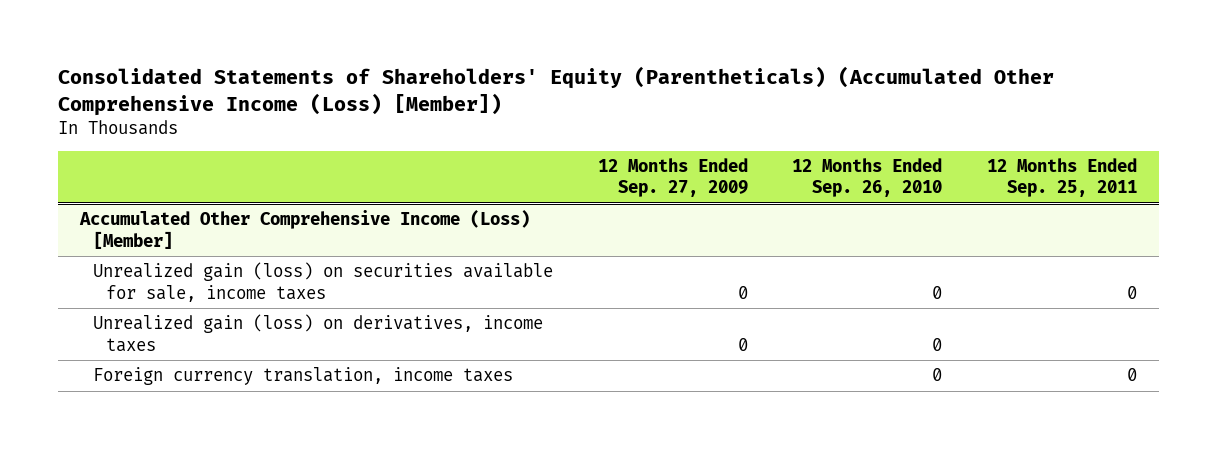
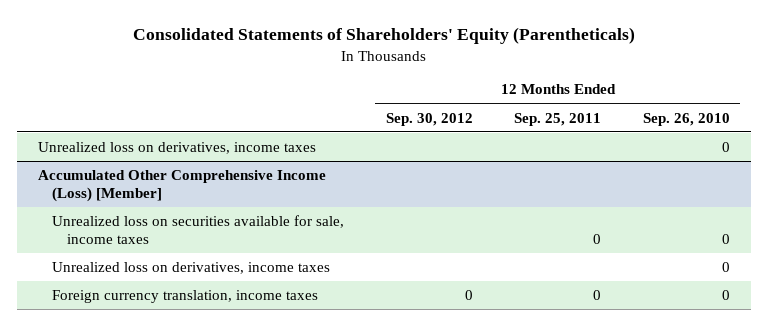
[57,66,1054,116] Consolidated Statements of Shareholders' Equity (Parentheticals) (Accumulated Other Comprehensive Income (Loss) [Member]) -> [132,27,635,45] Consolidated Statements of Shareholders' Equity (Parentheticals)
[597,157,748,198] 12 Months Ended Sep. 27, 2009 -> none
none -> [385,112,473,126] Sep. 30, 2012
none -> [37,141,316,154] Unrealized loss on derivatives, income taxes
[93,262,554,302] Unrealized gain (loss) on securities available for sale, income taxes -> [52,214,345,245] Unrealized loss on securities available for sale, income taxes
[93,314,544,352] Unrealized gain (loss) on derivatives, income taxes -> [52,261,331,274] Unrealized loss on derivatives, income taxes

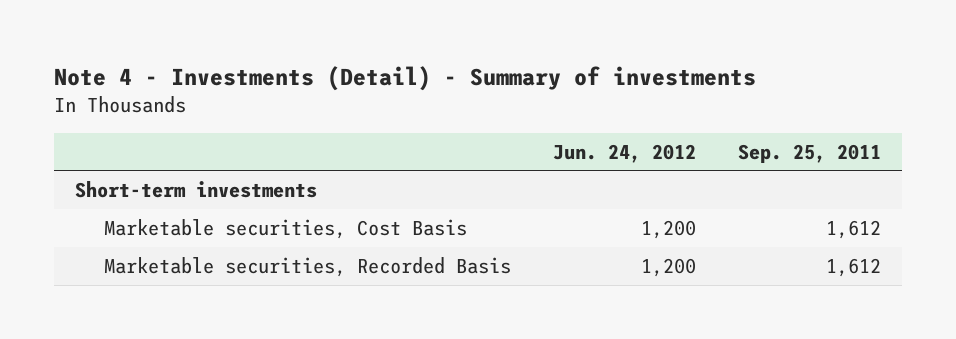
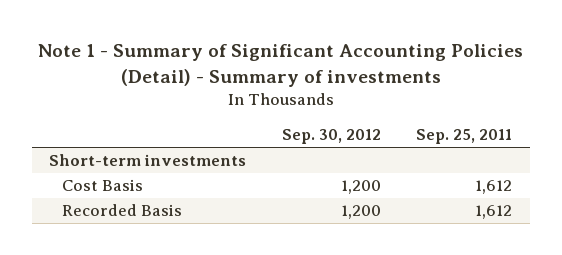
[54,66,757,92] Note 4 - Investments (Detail) - Summary of investments -> [37,44,523,88] Note 1 - Summary of Significant Accounting Policies (Detail) - Summary of investments
[553,143,697,163] Jun. 24, 2012 -> none
none -> [281,129,381,145] Sep. 30, 2012
[104,218,468,239] Marketable securities, Cost Basis -> [62,179,144,192] Cost Basis
[104,256,512,277] Marketable securities, Recorded Basis -> [62,204,183,217] Recorded Basis

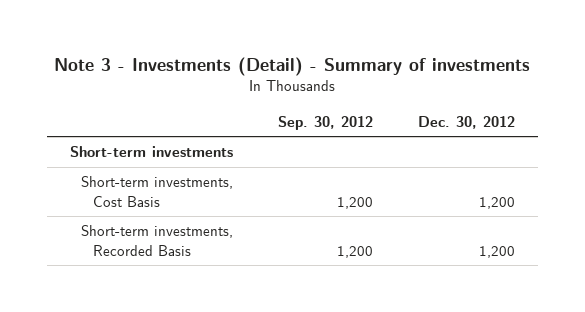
[37,44,523,88] Note 1 - Summary of Significant Accounting Policies (Detail) - Summary of investments -> [54,56,531,76] Note 3 - Investments (Detail) - Summary of investments
[416,129,513,145] Sep. 25, 2011 -> none
none -> [418,115,516,129] Dec. 30, 2012
[62,179,144,192] Cost Basis -> [81,176,234,207] Short-term investments, Cost Basis
[62,204,183,217] Recorded Basis -> [81,225,234,256] Short-term investments, Recorded Basis

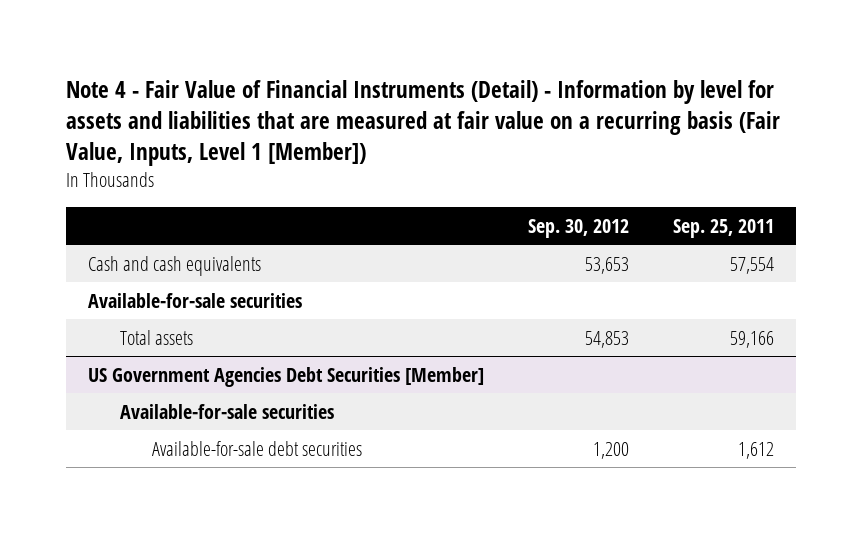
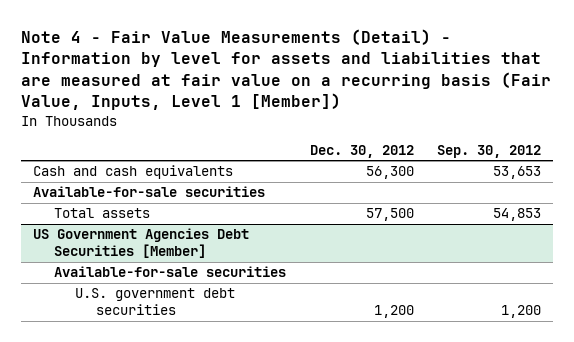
[66,79,781,167] Note 4 - Fair Value of Financial Instruments (Detail) - Information by level for assets and liabilities that are measured at fair value on a recurring basis (Fair Value, Inputs, Level 1 [Member]) -> [21,28,552,111] Note 4 - Fair Value Measurements (Detail) - Information by level for assets and liabilities that are measured at fair value on a recurring basis (Fair Value, Inputs, Level 1 [Member])
[673,219,775,239] Sep. 25, 2011 -> none
none -> [309,145,414,159] Dec. 30, 2012
[152,440,363,456] Available-for-sale debt securities -> [74,288,235,316] U.S. government debt securities

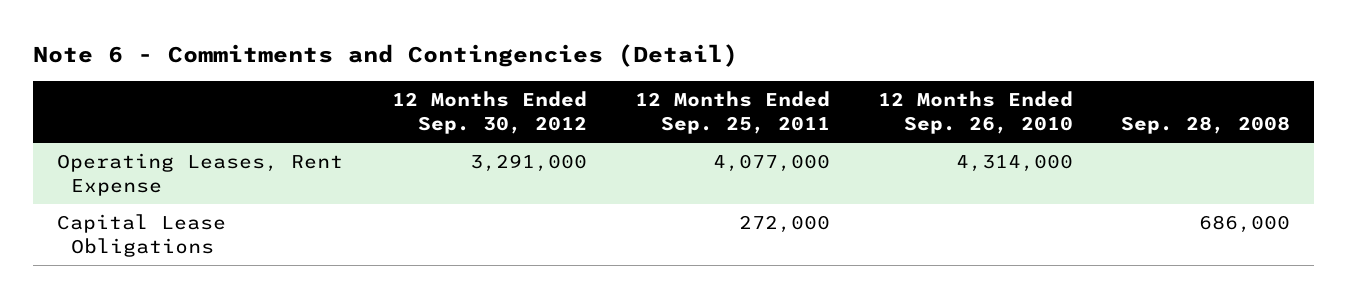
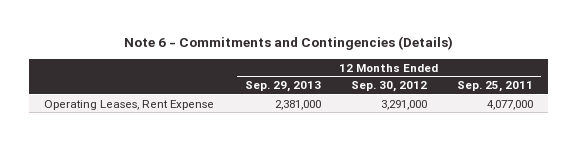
[33,44,739,68] Note 6 - Commitments and Contingencies (Detail) -> [123,36,453,51] Note 6 - Commitments and Contingencies (Details)
[877,91,1073,135] 12 Months Ended Sep. 26, 2010 -> none
[1120,116,1290,135] Sep. 28, 2008 -> none
none -> [244,81,321,93] Sep. 29, 2013
[57,214,227,258] Capital Lease Obligations -> none

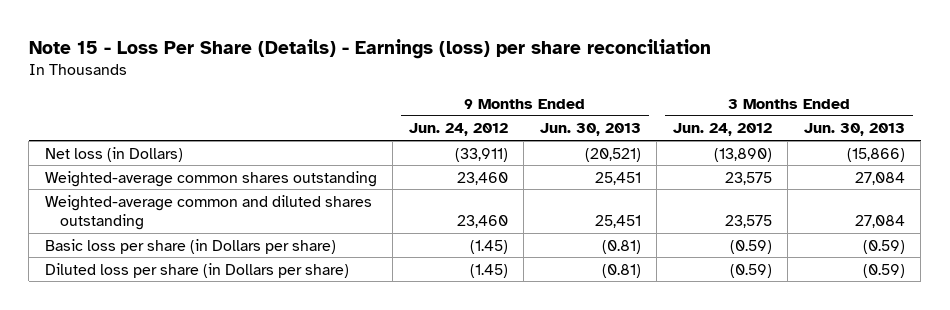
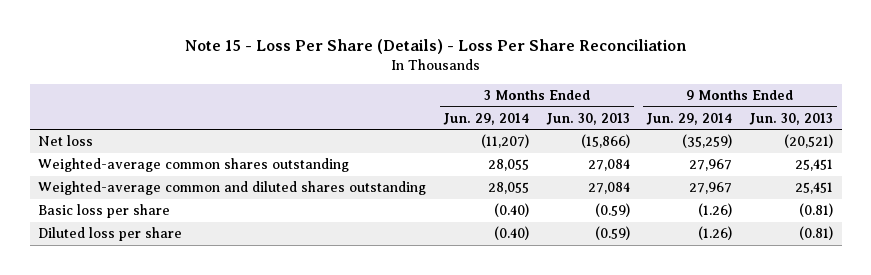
[28,38,711,59] Note 15 - Loss Per Share (Details) - Earnings (loss) per share reconciliation -> [184,39,687,55] Note 15 - Loss Per Share (Details) - Loss Per Share Reconciliation
[408,123,508,137] Jun. 24, 2012 -> none
[672,123,772,137] Jun. 24, 2012 -> none
none -> [443,112,530,125] Jun. 29, 2014
none -> [646,112,733,125] Jun. 29, 2014
[44,146,183,162] Net loss (in Dollars) -> [38,135,94,147] Net loss
[44,238,336,254] Basic loss per share (in Dollars per share) -> [38,204,171,219] Basic loss per share
[44,262,349,278] Diluted loss per share (in Dollars per share) -> [38,227,183,242] Diluted loss per share

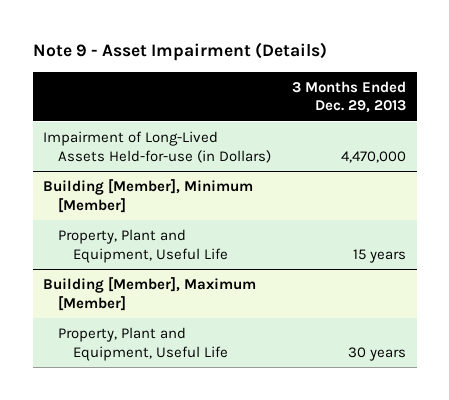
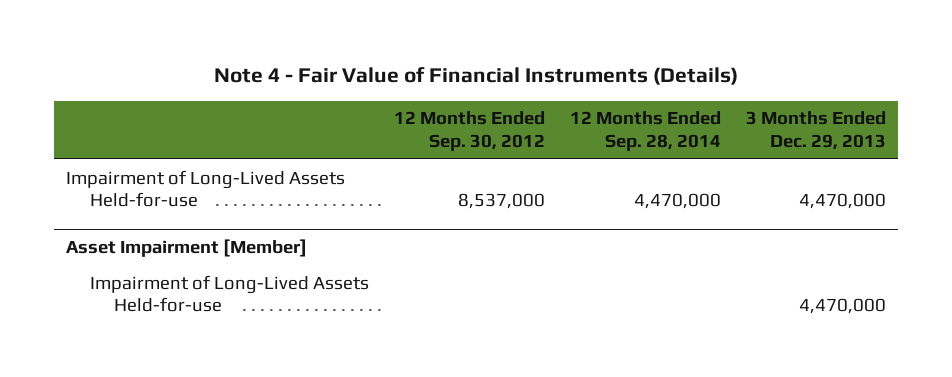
[32,42,327,62] Note 9 - Asset Impairment (Details) -> [214,67,739,86] Note 4 - Fair Value of Financial Instruments (Details)
none -> [394,111,546,152] 12 Months Ended Sep. 30, 2012
none -> [569,111,721,152] 12 Months Ended Sep. 28, 2014
[43,178,254,213] Building [Member], Minimum [Member] -> none
[58,228,229,263] Property, Plant and Equipment, Useful Life -> none
[43,276,257,311] Building [Member], Maximum [Member] -> none
[58,326,229,361] Property, Plant and Equipment, Useful Life -> none
[43,130,272,163] Impairment of Long-Lived Assets Held-for-use (in Dollars) -> [66,169,346,208] Impairment of Long-Lived Assets Held-for-use
none -> [66,238,308,257] Asset Impairment [Member]
none -> [90,274,370,313] Impairment of Long-Lived Assets Held-for-use

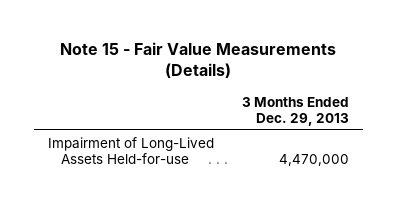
[214,67,739,86] Note 4 - Fair Value of Financial Instruments (Details) -> [60,42,337,79] Note 15 - Fair Value Measurements (Details)
[394,111,546,152] 12 Months Ended Sep. 30, 2012 -> none
[569,111,721,152] 12 Months Ended Sep. 28, 2014 -> none
[66,238,308,257] Asset Impairment [Member] -> none
[90,274,370,313] Impairment of Long-Lived Assets Held-for-use -> none

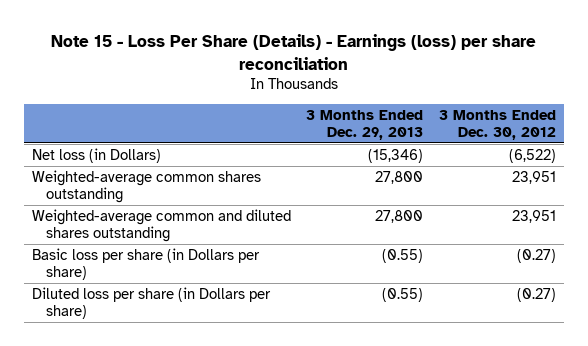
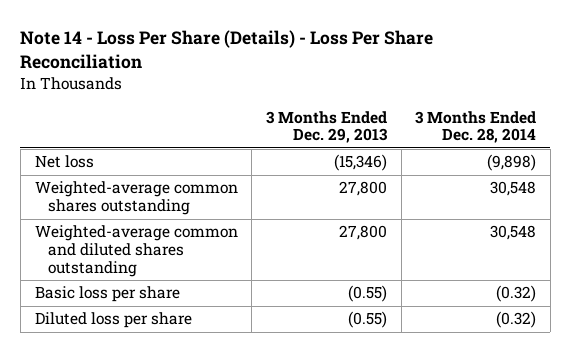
[50,33,536,70] Note 15 - Loss Per Share (Details) - Earnings (loss) per share reconciliation -> [20,30,434,70] Note 14 - Loss Per Share (Details) - Loss Per Share Reconciliation
[438,109,556,141] 3 Months Ended Dec. 30, 2012 -> none
none -> [415,110,537,144] 3 Months Ended Dec. 28, 2014
[31,147,161,163] Net loss (in Dollars) -> [34,155,94,169] Net loss
[31,247,260,281] Basic loss per share (in Dollars per share) -> [34,286,180,303] Basic loss per share
[31,286,271,320] Diluted loss per share (in Dollars per share) -> [34,312,192,329] Diluted loss per share

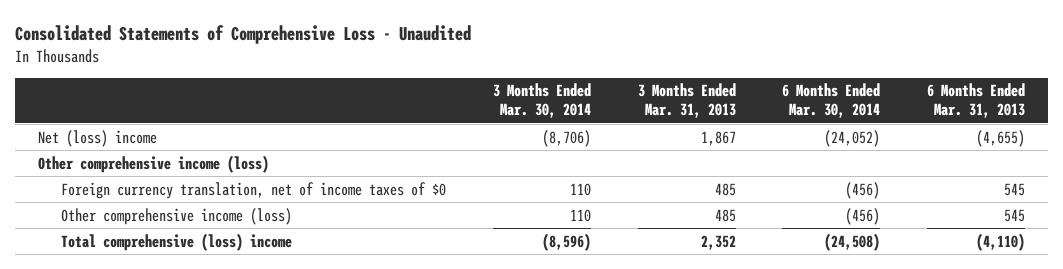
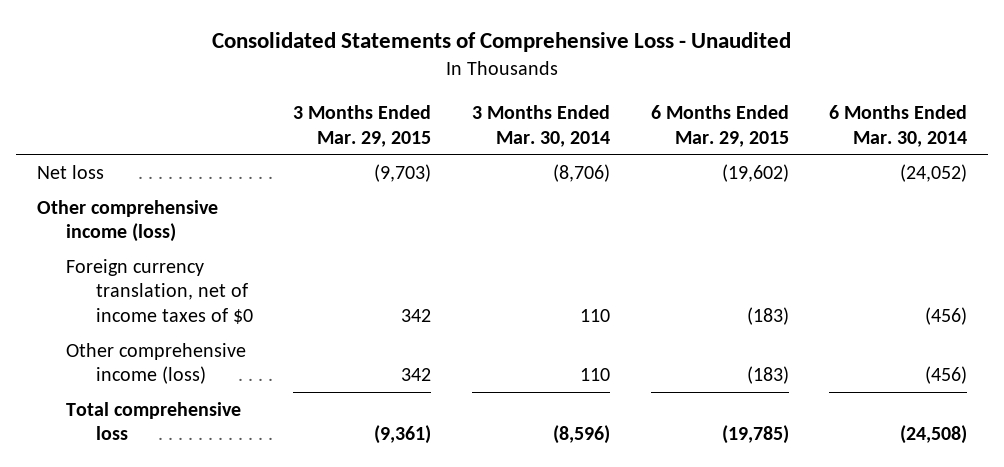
[637,83,736,119] 3 Months Ended Mar. 31, 2013 -> none
[926,83,1025,119] 6 Months Ended Mar. 31, 2013 -> none
none -> [293,105,432,147] 3 Months Ended Mar. 29, 2015
none -> [650,105,789,147] 6 Months Ended Mar. 29, 2015
[38,129,158,147] Net (loss) income -> [36,164,104,179] Net loss
[61,232,293,251] Total comprehensive (loss) income -> [66,401,242,441] Total comprehensive loss

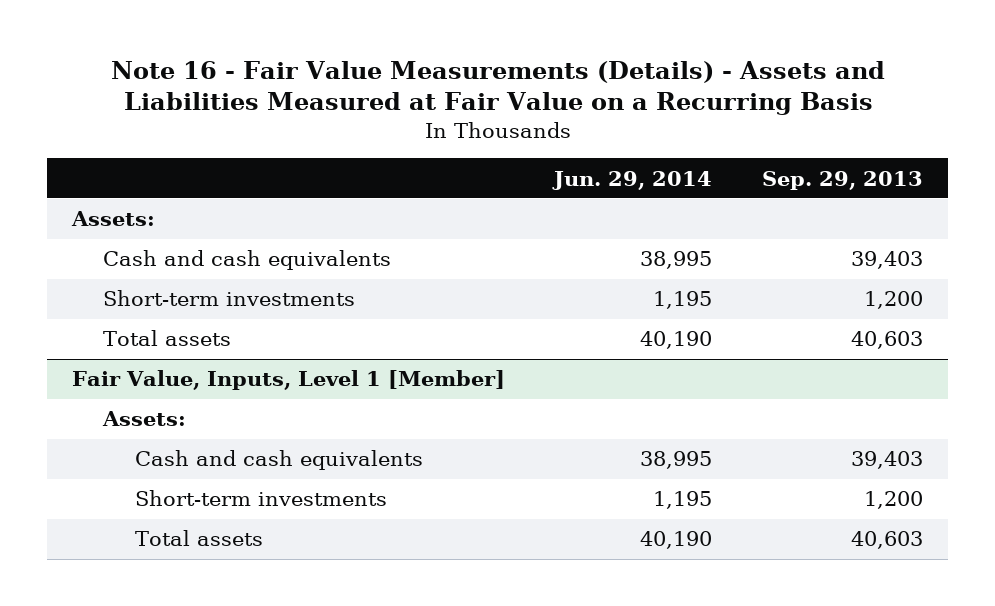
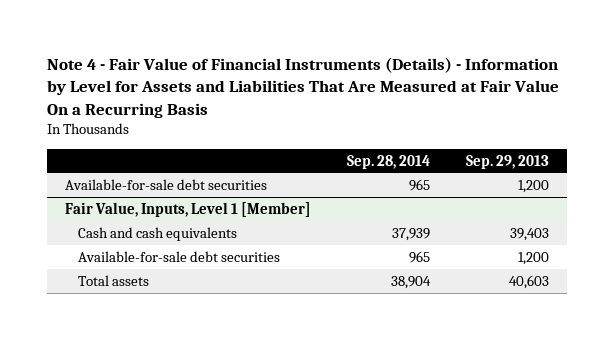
[110,60,885,116] Note 16 - Fair Value Measurements (Details) - Assets and Liabilities Measured at Fair Value on a Recurring Basis -> [47,56,560,118] Note 4 - Fair Value of Financial Instruments (Details) - Information by Level for Assets and Liabilities That Are Measured at Fair Value On a Recurring Basis
[552,170,713,190] Jun. 29, 2014 -> none
none -> [347,154,431,169] Sep. 28, 2014
[71,211,156,227] Assets: -> none
[103,250,392,271] Cash and cash equivalents -> none
[103,290,356,307] Short-term investments -> none
[103,330,232,347] Total assets -> none
none -> [65,178,268,190] Available-for-sale debt securities
[102,411,187,427] Assets: -> none
[134,490,387,507] Short-term investments -> none
none -> [77,250,280,262] Available-for-sale debt securities

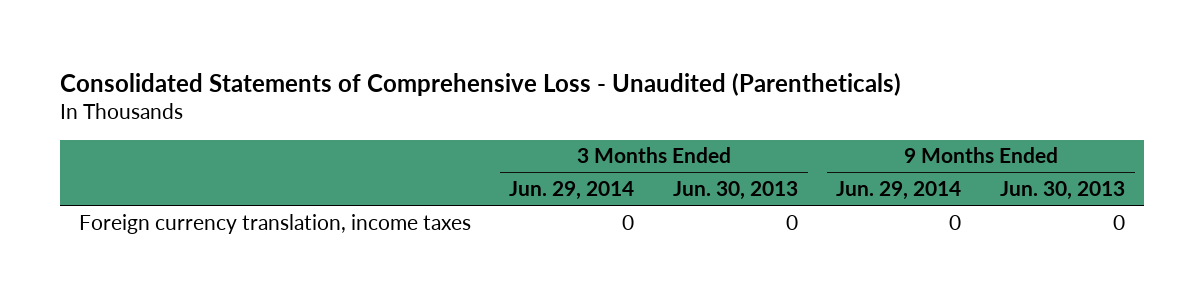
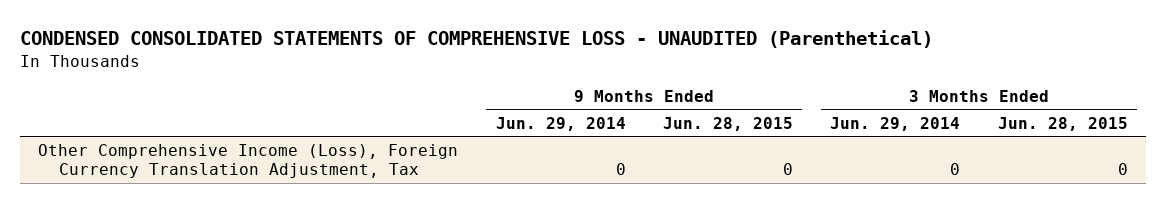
[59,72,901,96] Consolidated Statements of Comprehensive Loss - Unaudited (Parentheticals) -> [19,29,933,48] CONDENSED CONSOLIDATED STATEMENTS OF COMPREHENSIVE LOSS - UNAUDITED (Parenthetical)
[672,181,798,201] Jun. 30, 2013 -> none
[999,181,1125,201] Jun. 30, 2013 -> none
none -> [663,116,794,131] Jun. 28, 2015
none -> [997,116,1128,131] Jun. 28, 2015
[78,213,471,234] Foreign currency translation, income taxes -> [38,144,459,179] Other Comprehensive Income (Loss), Foreign Currency Translation Adjustment, Tax

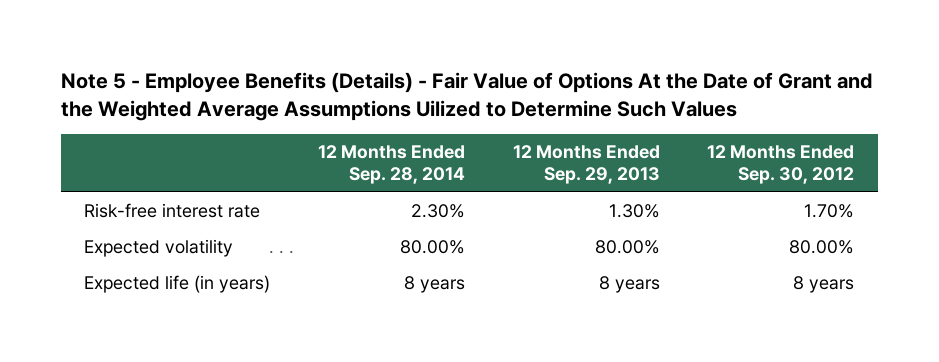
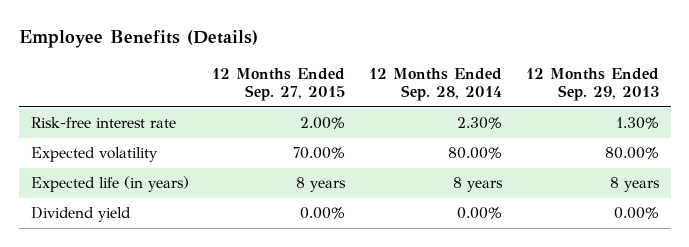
[60,72,873,121] Note 5 - Employee Benefits (Details) - Fair Value of Options At the Date of Grant and the Weighted Average Assumptions Uilized to Determine Such Values -> [18,29,258,48] Employee Benefits (Details)
[707,145,855,185] 12 Months Ended Sep. 30, 2012 -> none
none -> [212,67,346,102] 12 Months Ended Sep. 27, 2015
none -> [30,207,131,223] Dividend yield

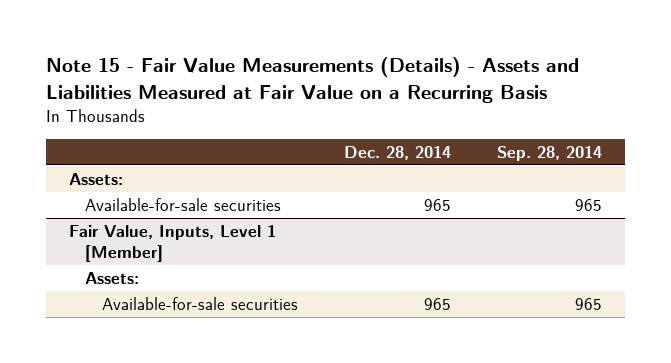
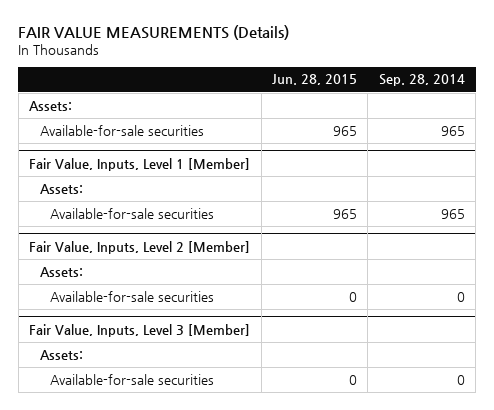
[45,57,579,103] Note 15 - Fair Value Measurements (Details) - Assets and Liabilities Measured at Fair Value on a Recurring Basis -> [18,25,290,41] FAIR VALUE MEASUREMENTS (Details)
[343,145,451,160] Dec. 28, 2014 -> none
none -> [271,74,357,86] Jun. 28, 2015
none -> [29,240,251,254] Fair Value, Inputs, Level 2 [Member]
none -> [39,266,83,277] Assets:
none -> [49,290,214,302] Available-for-sale securities
none -> [29,323,251,337] Fair Value, Inputs, Level 3 [Member]
none -> [39,349,83,360] Assets:
none -> [49,373,214,385] Available-for-sale securities

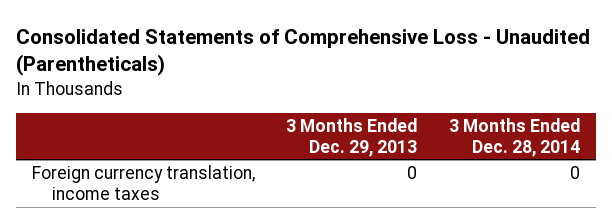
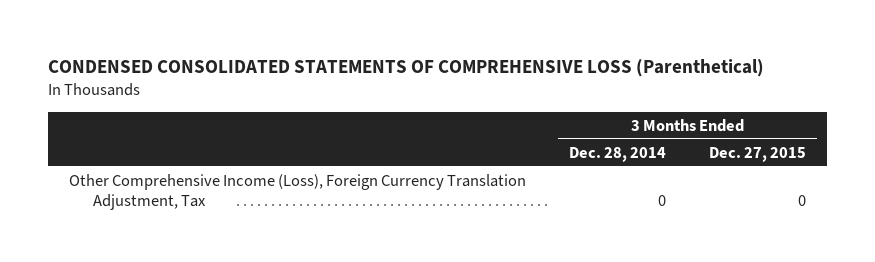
[16,28,591,77] Consolidated Statements of Comprehensive Loss - Unaudited (Parentheticals) -> [47,59,764,78] CONDENSED CONSOLIDATED STATEMENTS OF COMPREHENSIVE LOSS (Parenthetical)
[286,117,418,157] 3 Months Ended Dec. 29, 2013 -> none
none -> [709,146,807,162] Dec. 27, 2015
[31,165,255,201] Foreign currency translation, income taxes -> [69,173,527,211] Other Comprehensive Income (Loss), Foreign Currency Translation Adjustment, Tax

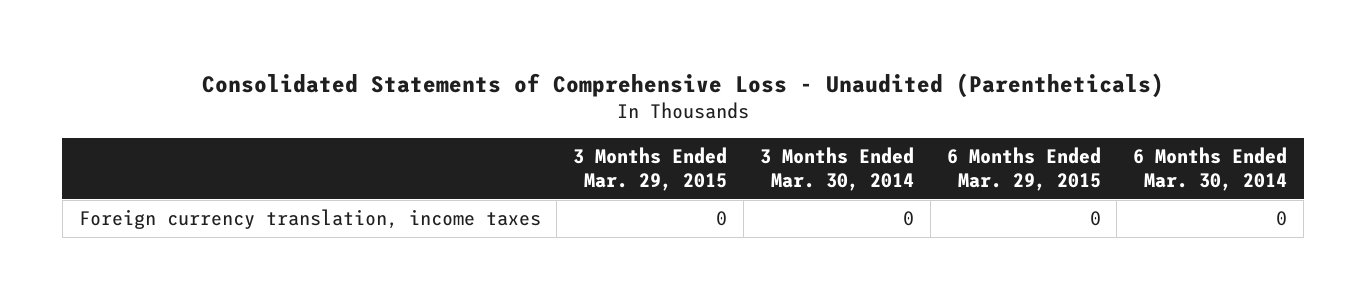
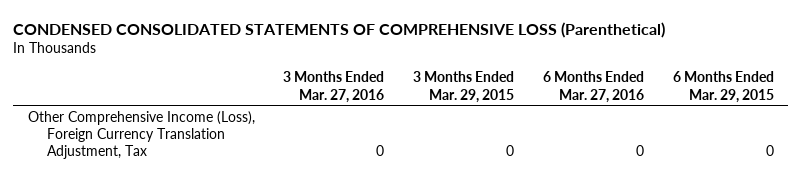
[201,73,1164,99] Consolidated Statements of Comprehensive Loss - Unaudited (Parentheticals) -> [13,21,666,38] CONDENSED CONSOLIDATED STATEMENTS OF COMPREHENSIVE LOSS (Parenthetical)
[759,146,914,192] 3 Months Ended Mar. 30, 2014 -> none
[1133,146,1288,192] 6 Months Ended Mar. 30, 2014 -> none
none -> [283,71,385,103] 3 Months Ended Mar. 27, 2016
none -> [542,71,644,103] 6 Months Ended Mar. 27, 2016
[78,209,541,230] Foreign currency translation, income taxes -> [27,110,255,160] Other Comprehensive Income (Loss), Foreign Currency Translation Adjustment, Tax

